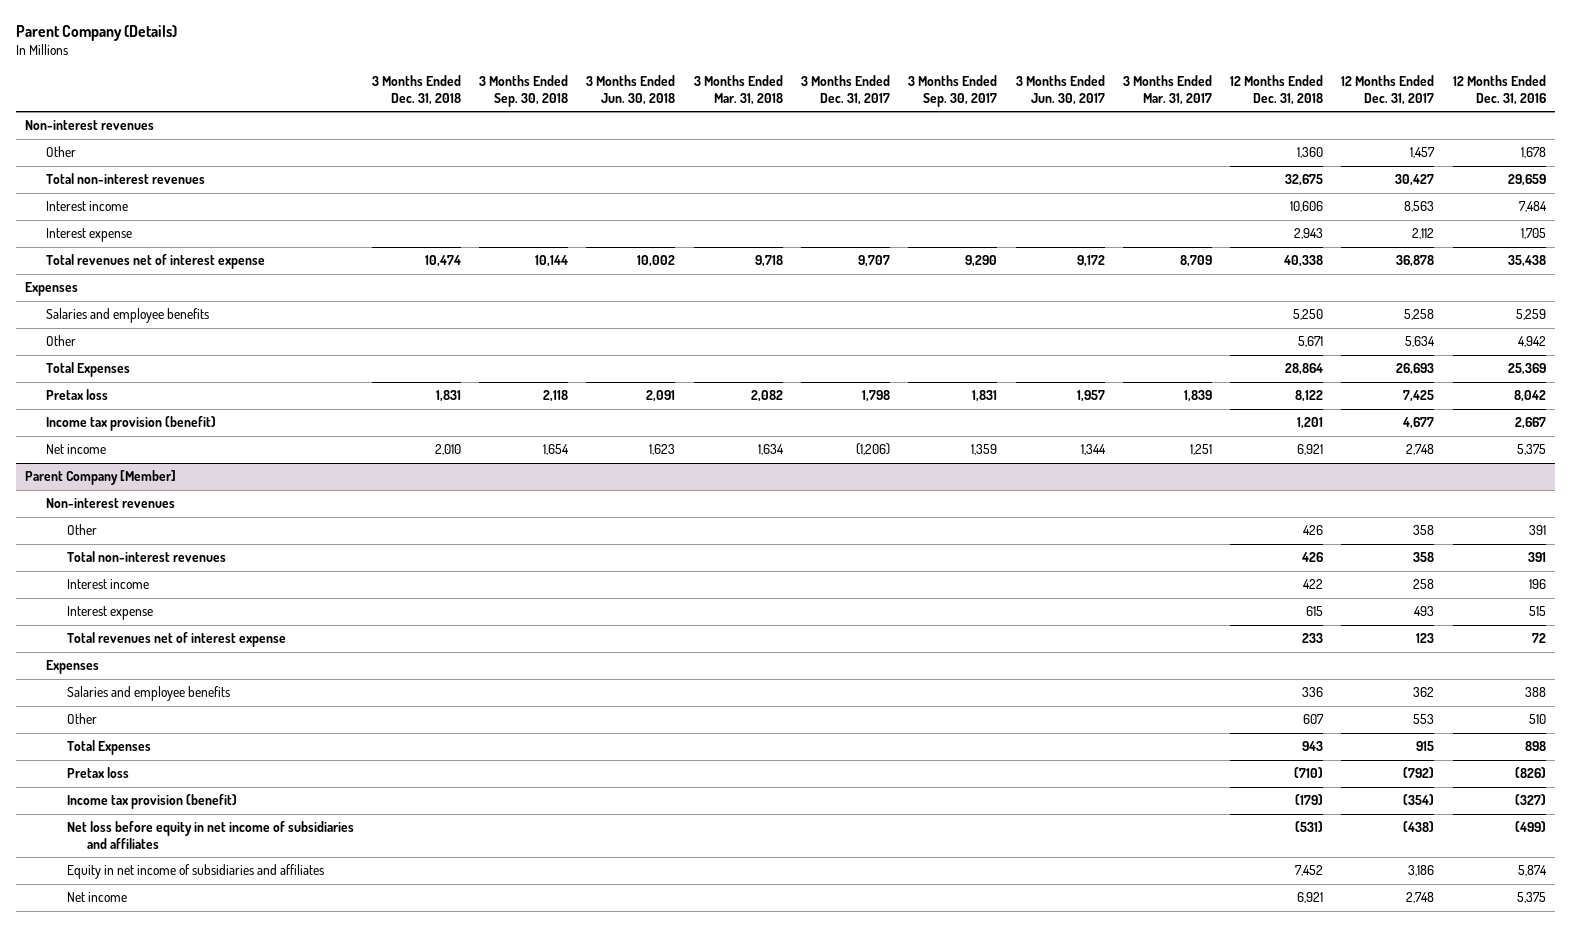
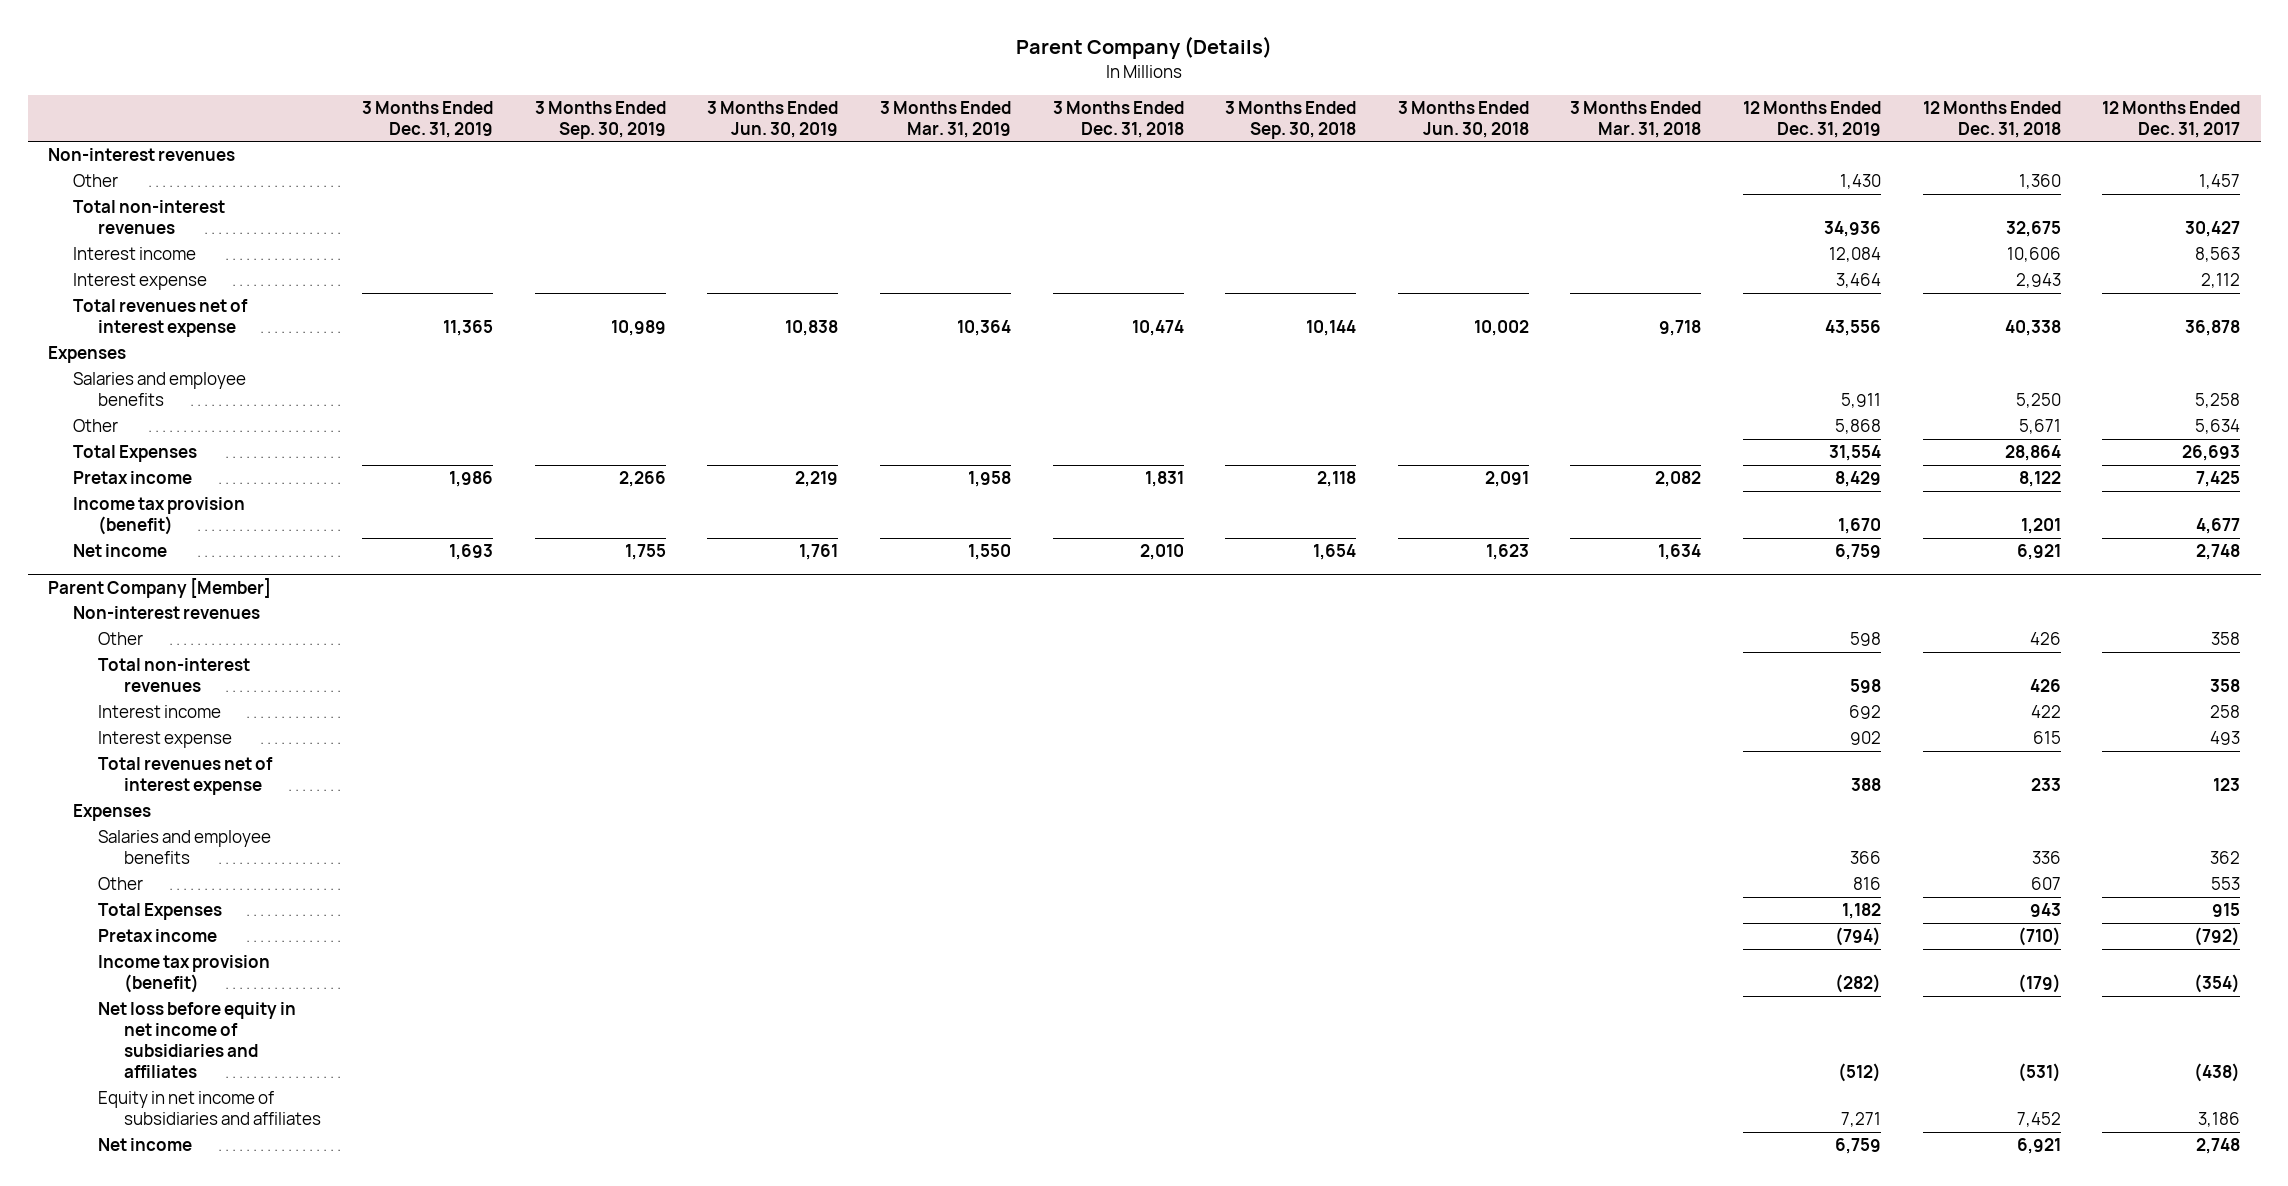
[801,75,891,105] 3 Months Ended Dec. 31, 2017 -> none
[908,75,998,107] 3 Months Ended Sep. 30, 2017 -> none
[1015,75,1105,105] 3 Months Ended Jun. 30, 2017 -> none
[1122,75,1212,105] 3 Months Ended Mar. 31, 2017 -> none
[1452,75,1546,105] 12 Months Ended Dec. 31, 2016 -> none
none -> [362,100,494,138] 3 Months Ended Dec. 31, 2019
none -> [534,100,666,139] 3 Months Ended Sep. 30, 2019
none -> [707,100,839,138] 3 Months Ended Jun. 30, 2019
none -> [879,100,1011,138] 3 Months Ended Mar. 31, 2019
none -> [1742,100,1881,138] 12 Months Ended Dec. 31, 2019
[45,389,108,401] Pretax loss -> [73,471,193,485] Pretax income
[66,767,129,779] Pretax loss -> [98,929,218,943] Pretax income

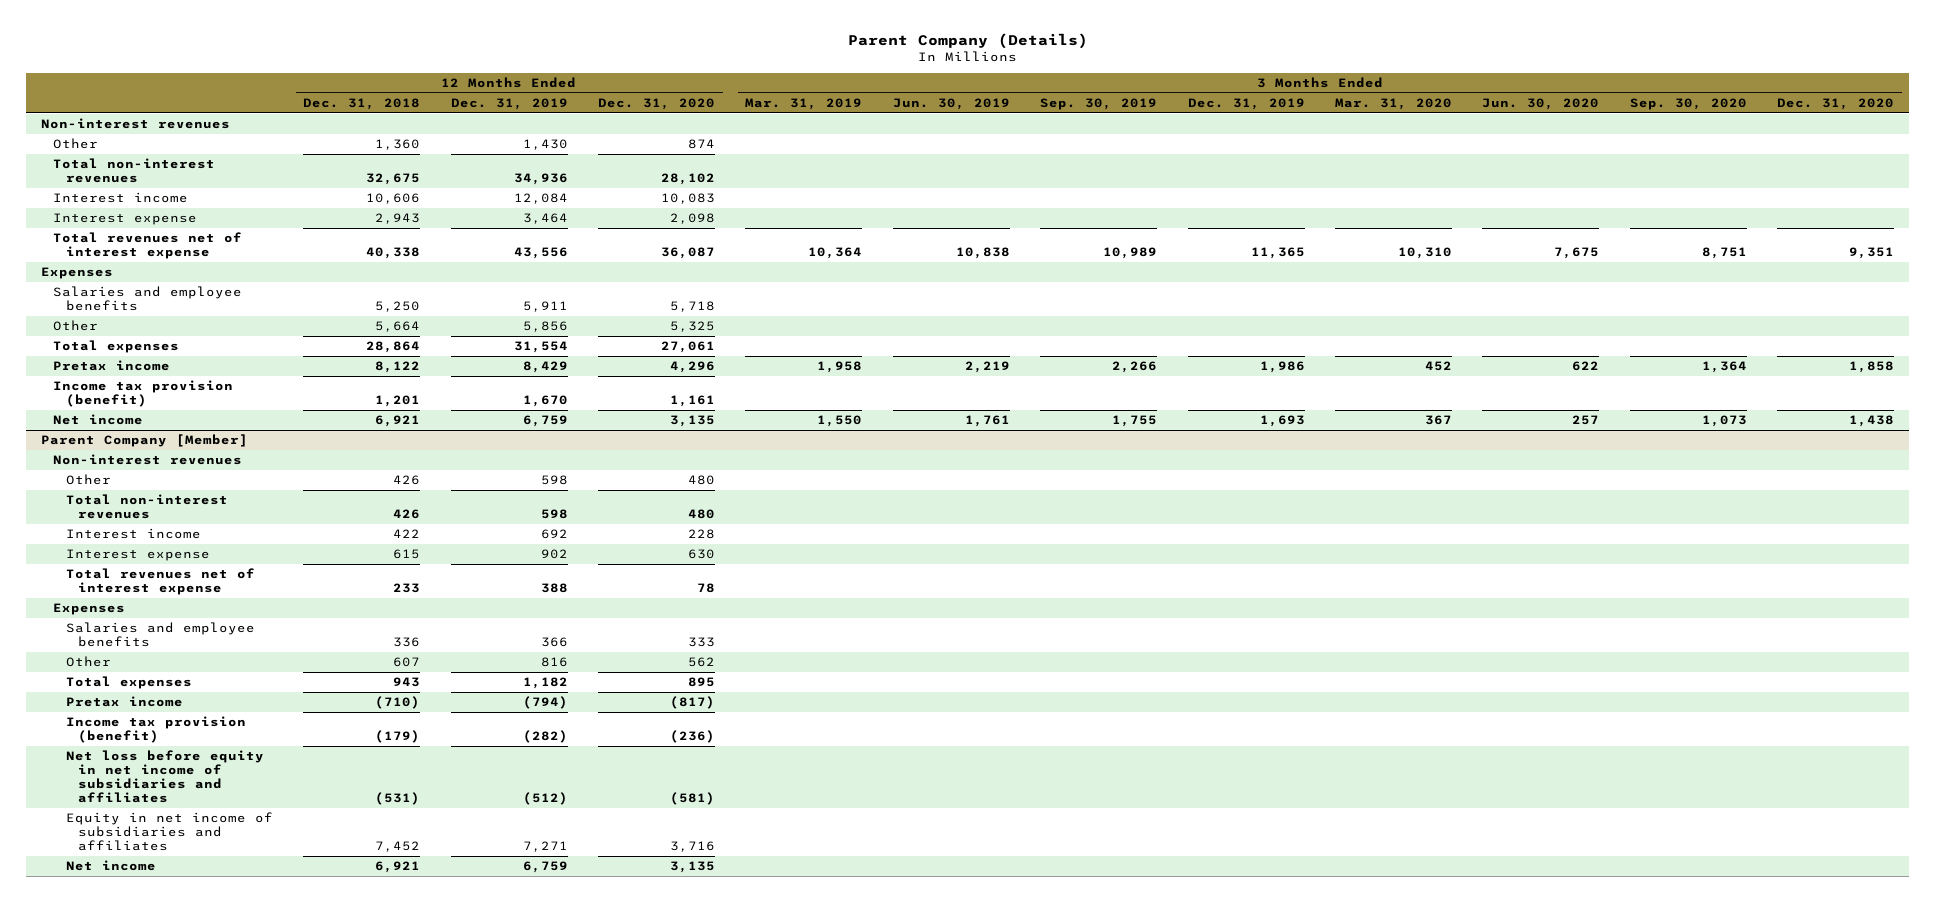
[1052,100,1184,138] 3 Months Ended Dec. 31, 2018 -> none
[1225,100,1357,139] 3 Months Ended Sep. 30, 2018 -> none
[1397,100,1529,138] 3 Months Ended Jun. 30, 2018 -> none
[1570,100,1702,138] 3 Months Ended Mar. 31, 2018 -> none
[2102,100,2241,138] 12 Months Ended Dec. 31, 2017 -> none
none -> [598,97,716,110] Dec. 31, 2020
none -> [1334,97,1452,110] Mar. 31, 2020
none -> [1482,97,1600,110] Jun. 30, 2020
none -> [1629,97,1747,110] Sep. 30, 2020
none -> [1777,97,1895,110] Dec. 31, 2020
[1834,419,1881,435] 5,868 -> [522,321,568,333] 5,856
[2018,419,2061,435] 5,671 -> [375,321,421,333] 5,664
[73,445,198,463] Total Expenses -> [53,340,180,354] Total expenses
[98,903,223,921] Total Expenses -> [65,676,192,690] Total expenses

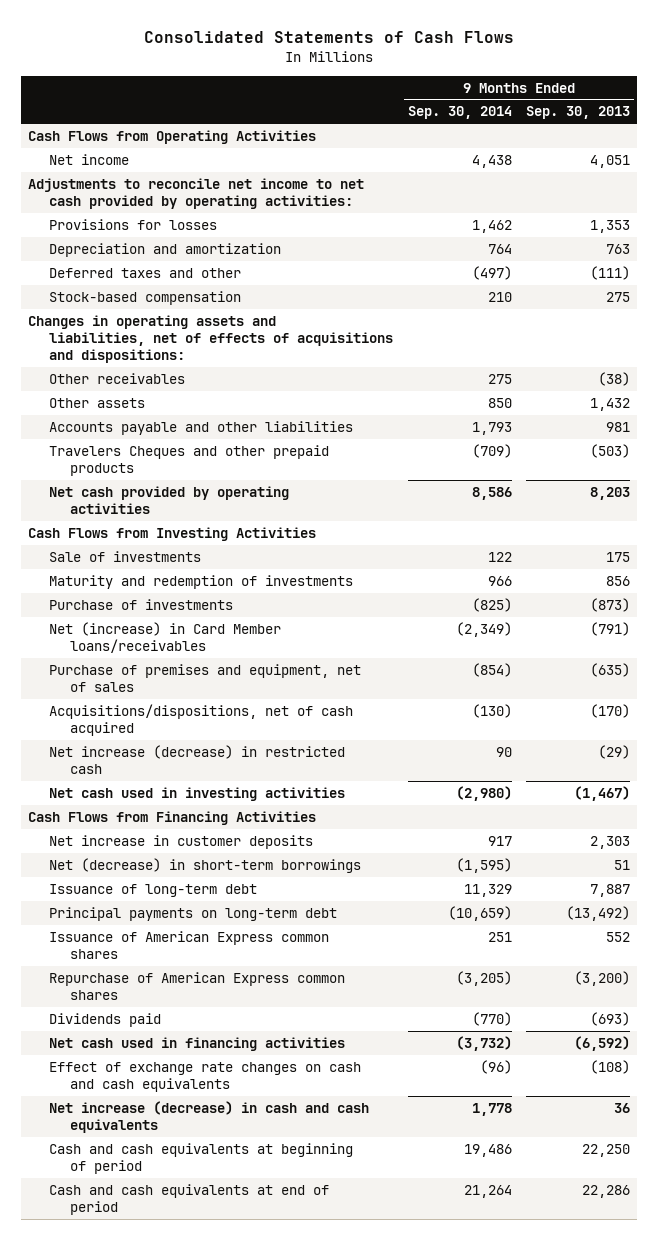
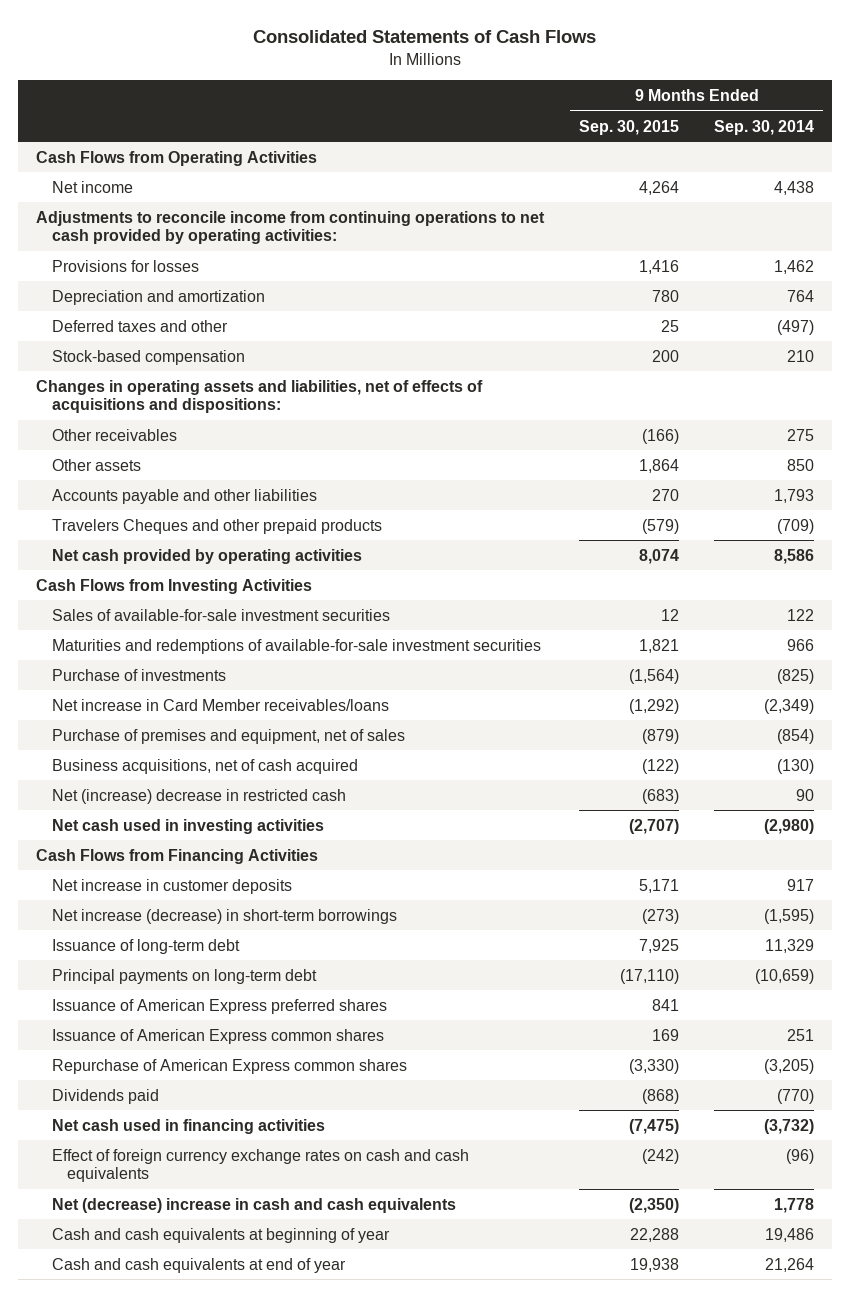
[525,106,630,120] Sep. 30, 2013 -> none
none -> [579,119,680,135] Sep. 30, 2015
[28,177,365,210] Adjustments to reconcile net income to net cash provided by operating activities: -> [35,210,545,245] Adjustments to reconcile income from continuing operations to net cash provided by operating activities:
[49,550,202,562] Sale of investments -> [51,608,390,621] Sales of available-for-sale investment securities
[49,574,354,589] Maturity and redemption of investments -> [51,638,541,654] Maturities and redemptions of available-for-sale investment securities
[49,621,282,654] Net (increase) in Card Member loans/receivables -> [51,698,389,711] Net increase in Card Member receivables/loans
[49,703,354,737] Acquisitions/dispositions, net of cash acquired -> [51,758,358,774] Business acquisitions, net of cash acquired
[49,744,346,775] Net increase (decrease) in restricted cash -> [51,788,346,804] Net (increase) decrease in restricted cash
[49,857,362,873] Net (decrease) in short-term borrowings -> [51,908,397,924] Net increase (decrease) in short-term borrowings
none -> [51,998,387,1014] Issuance of American Express preferred shares
[49,1061,362,1093] Effect of exchange rate changes on cash and cash equivalents -> [51,1148,469,1183] Effect of foreign currency exchange rates on cash and cash equivalents
[49,1100,370,1134] Net increase (decrease) in cash and cash equivalents -> [51,1197,456,1213] Net (decrease) increase in cash and cash equivalents
[49,1142,354,1175] Cash and cash equivalents at beginning of period -> [51,1227,390,1243] Cash and cash equivalents at beginning of year
[49,1183,330,1216] Cash and cash equivalents at end of period -> [51,1257,346,1273] Cash and cash equivalents at end of year

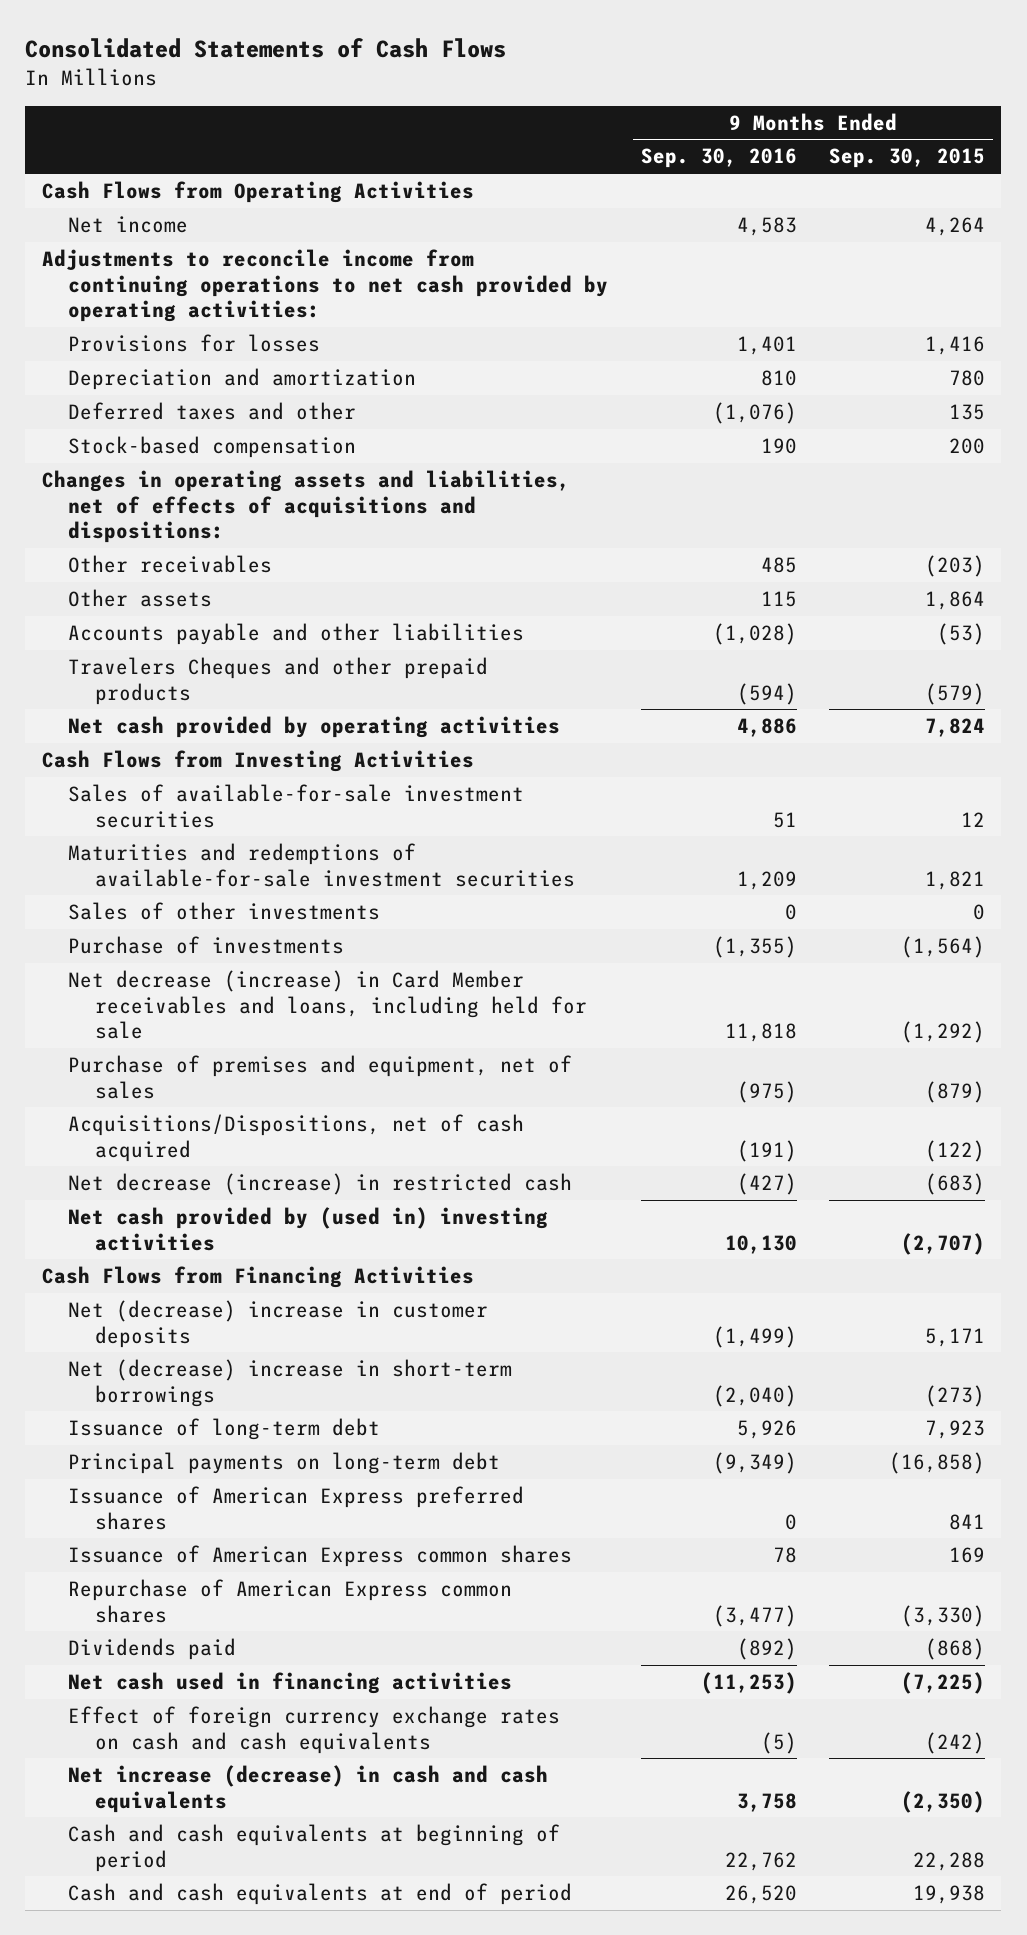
[714,119,815,135] Sep. 30, 2014 -> none
none -> [640,148,797,169] Sep. 30, 2016
[661,319,680,332] 25 -> [948,404,985,421] 135
[642,428,680,444] (166) -> [924,555,985,578] (203)
[652,488,680,501] 270 -> [936,623,985,646] (53)
[639,548,680,564] 8,074 -> [924,718,985,738] 7,824
none -> [68,902,381,921] Sales of other investments
[51,698,389,711] Net increase in Card Member receivables/loans -> [68,970,587,1040] Net decrease (increase) in Card Member receivables and loans, including held for sale
[51,758,358,774] Business acquisitions, net of cash acquired -> [68,1114,525,1162] Acquisitions/Dispositions, net of cash acquired
[51,788,346,804] Net (increase) decrease in restricted cash -> [68,1173,573,1196] Net decrease (increase) in restricted cash
[51,818,324,834] Net cash used in investing activities -> [68,1207,549,1251] Net cash provided by (used in) investing activities
[51,878,292,894] Net increase in customer deposits -> [68,1300,489,1348] Net (decrease) increase in customer deposits
[51,908,397,924] Net increase (decrease) in short-term borrowings -> [68,1359,513,1407] Net (decrease) increase in short-term borrowings
[639,938,680,953] 7,925 -> [924,1420,985,1440] 7,923
[620,968,680,984] (17,110) -> [888,1452,985,1475] (16,858)
[629,1118,680,1134] (7,475) -> [900,1672,985,1695] (7,225)
[51,1197,456,1213] Net (decrease) increase in cash and cash equivalents -> [68,1765,549,1813] Net increase (decrease) in cash and cash equivalents
[51,1227,390,1243] Cash and cash equivalents at beginning of year -> [68,1824,561,1872] Cash and cash equivalents at beginning of period
[51,1257,346,1273] Cash and cash equivalents at end of year -> [68,1883,573,1906] Cash and cash equivalents at end of period

